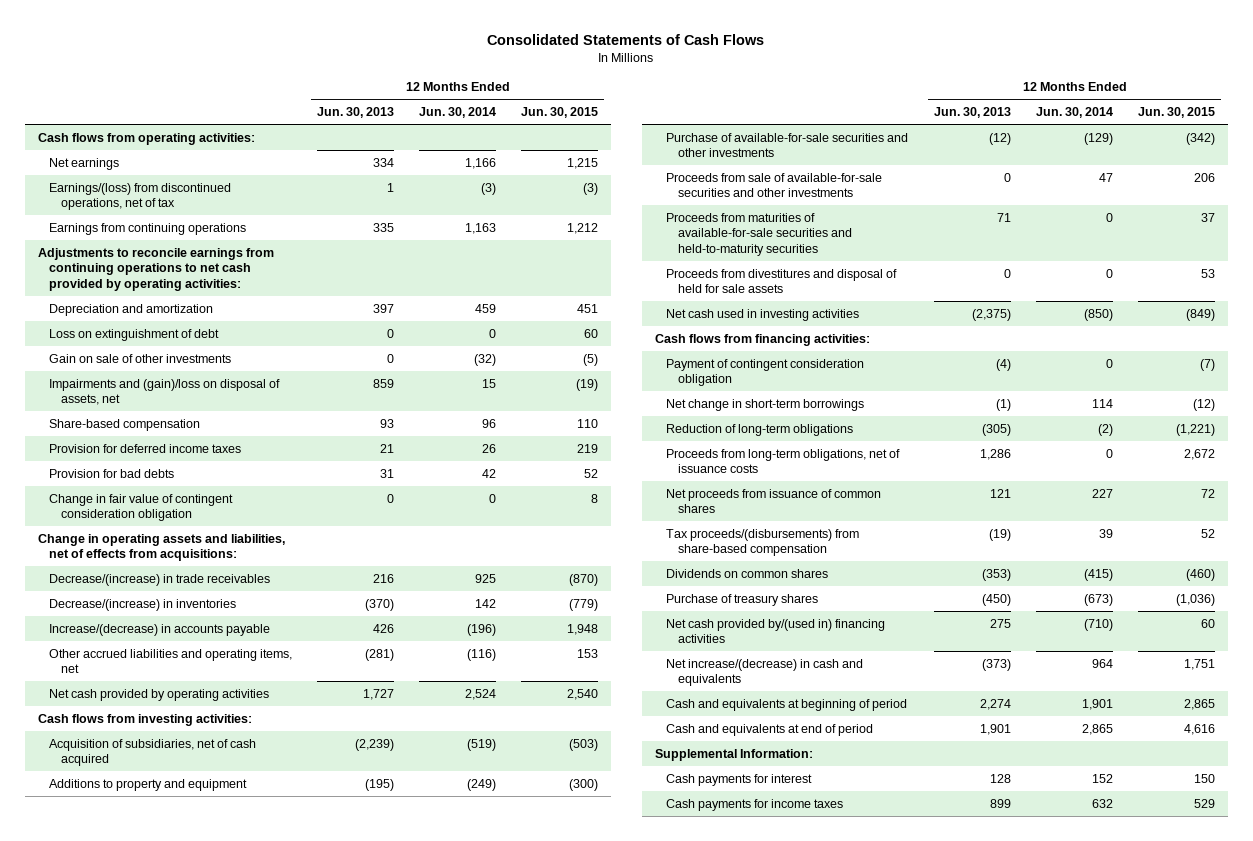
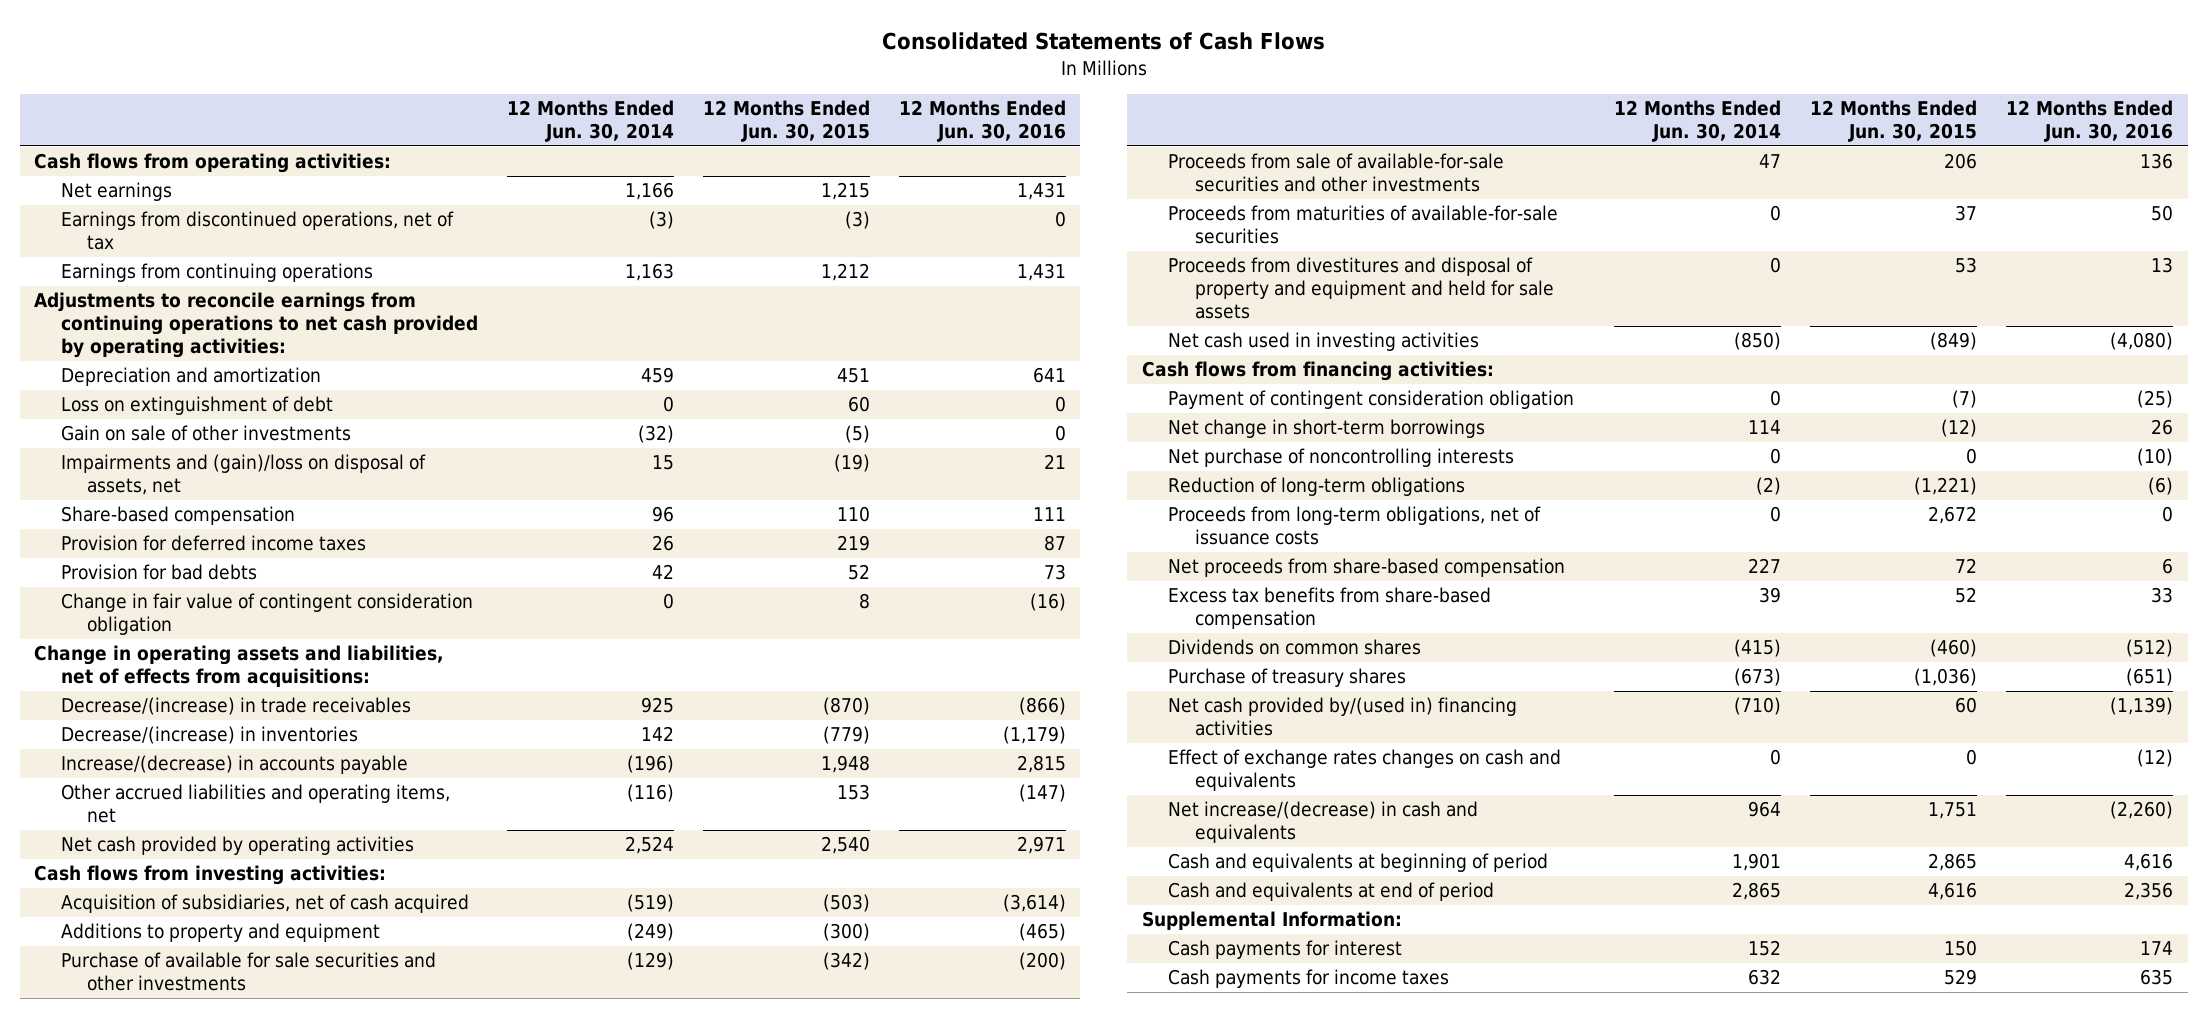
[317,107,395,119] Jun. 30, 2013 -> none
none -> [898,100,1066,143] 12 Months Ended Jun. 30, 2016
[49,182,232,211] Earnings/(loss) from discontinued operations, net of tax -> [60,211,454,251] Earnings from discontinued operations, net of tax
[666,132,909,158] Purchase of available-for-sale securities and other investments -> [60,952,436,992] Purchase of available for sale securities and other investments
[666,212,852,256] Proceeds from maturities of available-for-sale securities and held-to-maturity securities -> [1168,205,1559,245] Proceeds from maturities of available-for-sale securities
[666,268,898,294] Proceeds from divestitures and disposal of held for sale assets -> [1168,257,1554,320] Proceeds from divestitures and disposal of property and equipment and held for sale assets
none -> [1168,448,1515,468] Net purchase of noncontrolling interests
[666,488,882,514] Net proceeds from issuance of common shares -> [1168,558,1566,578] Net proceeds from share-based compensation
[666,528,860,557] Tax proceeds/(disbursements) from share-based compensation -> [1168,587,1492,630] Excess tax benefits from share-based compensation
none -> [1168,749,1562,792] Effect of exchange rates changes on cash and equivalents

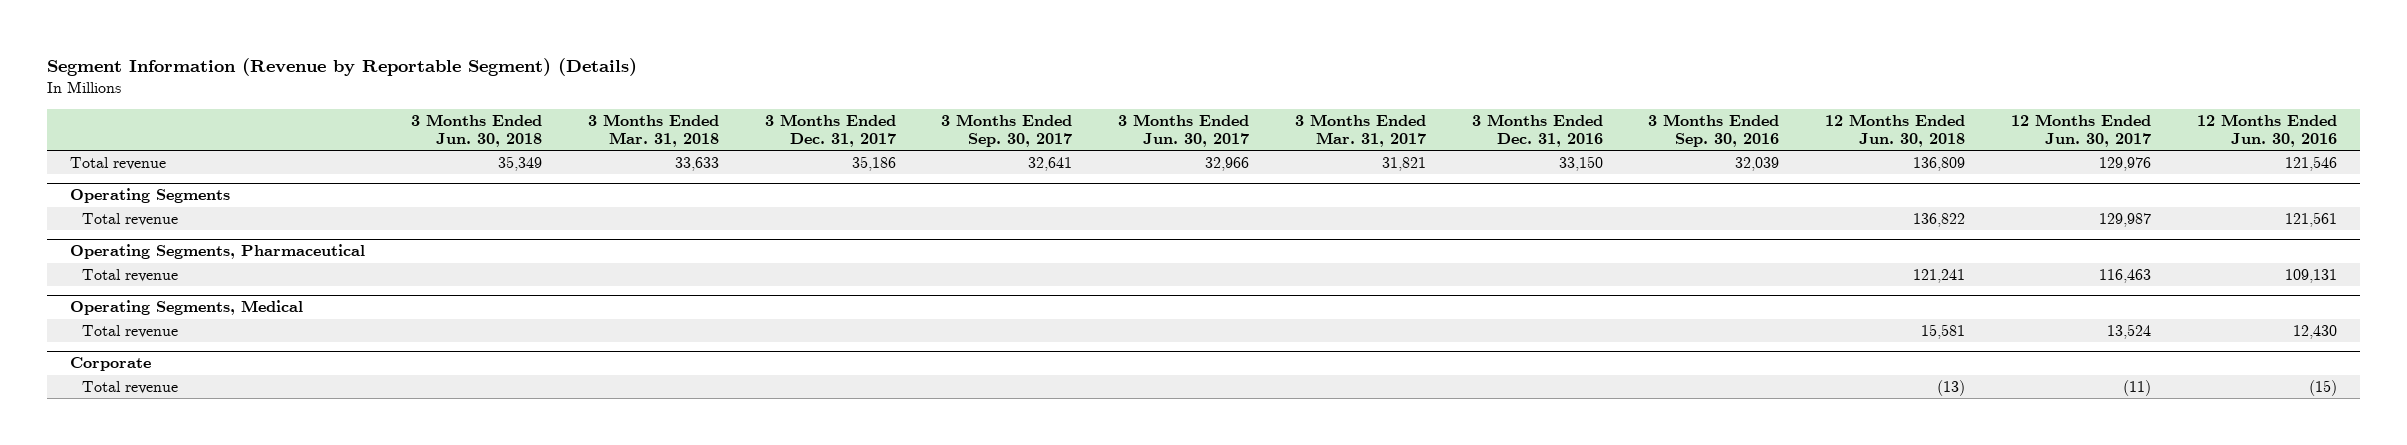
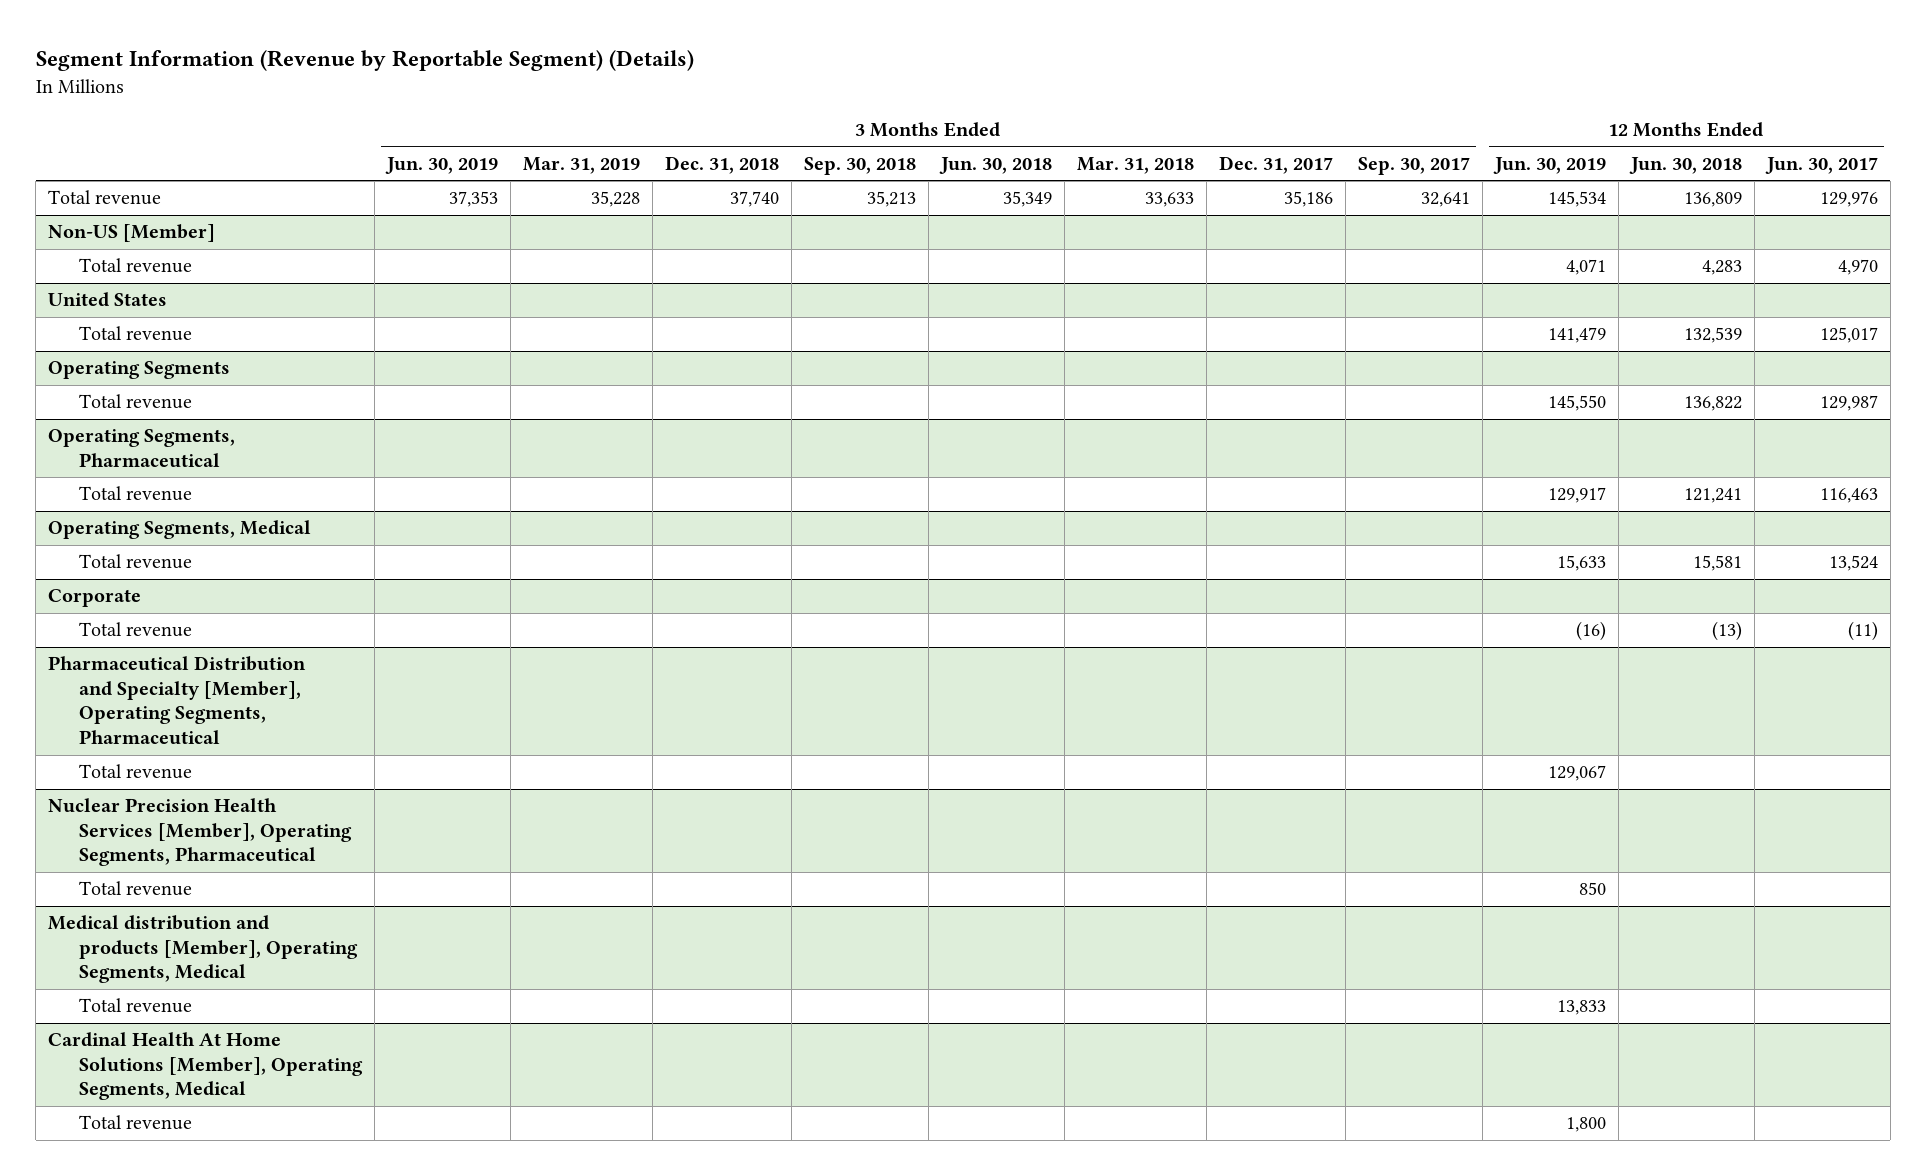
[1118,113,1250,148] 3 Months Ended Jun. 30, 2017 -> none
[1294,113,1426,148] 3 Months Ended Mar. 31, 2017 -> none
[1471,113,1603,148] 3 Months Ended Dec. 31, 2016 -> none
[1648,113,1780,148] 3 Months Ended Sep. 30, 2016 -> none
[2196,113,2337,148] 12 Months Ended Jun. 30, 2016 -> none
none -> [384,156,498,174] Jun. 30, 2019
none -> [522,156,640,174] Mar. 31, 2019
none -> [664,155,779,174] Dec. 31, 2018
none -> [803,156,916,175] Sep. 30, 2018
none -> [1492,156,1606,174] Jun. 30, 2019
none -> [48,224,216,243] Non-US [Member]
none -> [78,258,192,274] Total revenue
none -> [48,292,168,308] United States
none -> [78,326,192,342] Total revenue
none -> [48,656,307,746] Pharmaceutical Distribution and Specialty [Member], Operating Segments, Pharmaceutical
none -> [78,764,192,780] Total revenue
none -> [48,798,352,867] Nuclear Precision Health Services [Member], Operating Segments, Pharmaceutical
none -> [78,881,192,897] Total revenue
none -> [48,915,358,984] Medical distribution and products [Member], Operating Segments, Medical
none -> [78,998,192,1014] Total revenue
none -> [48,1032,363,1101] Cardinal Health At Home Solutions [Member], Operating Segments, Medical
none -> [78,1115,192,1131] Total revenue

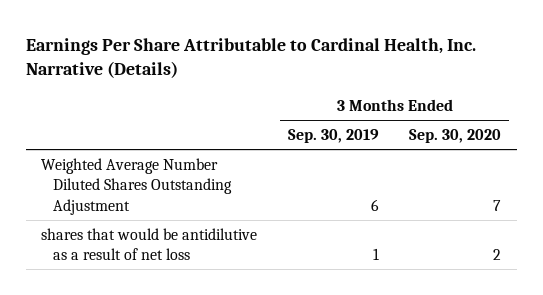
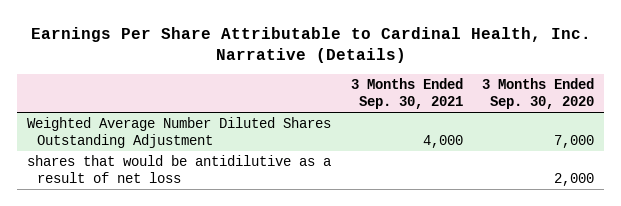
[287,129,379,144] Sep. 30, 2019 -> none
none -> [350,78,463,110] 3 Months Ended Sep. 30, 2021
[493,199,502,211] 7 -> [554,134,595,148] 7,000
[493,249,502,261] 2 -> [554,172,595,186] 2,000

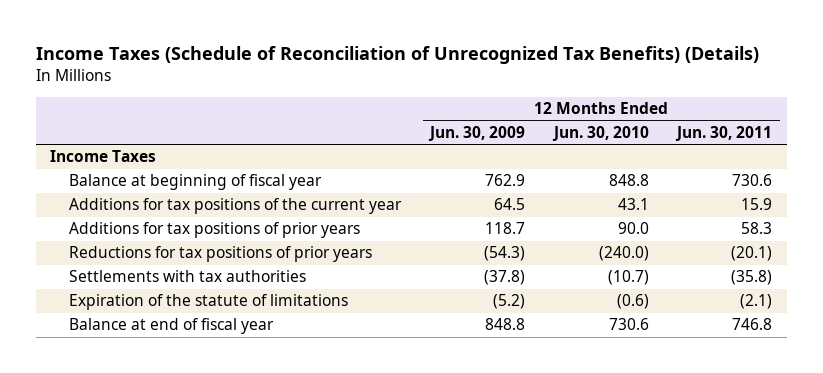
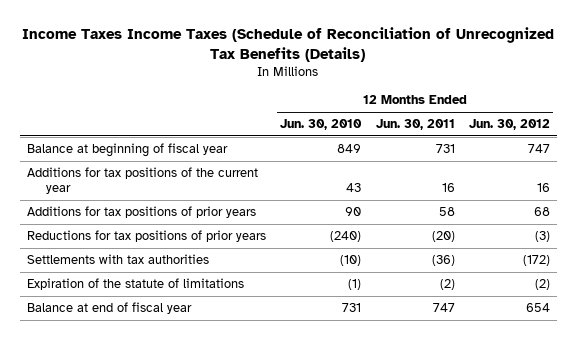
[35,46,759,65] Income Taxes (Schedule of Reconciliation of Unrecognized Tax Benefits) (Details) -> [22,27,555,62] Income Taxes Income Taxes (Schedule of Reconciliation of Unrecognized Tax Benefits (Details)
[428,126,526,142] Jun. 30, 2009 -> none
none -> [468,119,550,131] Jun. 30, 2012
[50,150,157,163] Income Taxes -> none
[608,174,649,187] 848.8 -> [337,144,362,154] 849
[732,174,773,187] 730.6 -> [435,144,455,154] 731
[617,198,649,211] 43.1 -> [346,183,362,193] 43
[741,198,773,211] 15.9 -> [441,183,455,193] 16
[617,222,649,235] 90.0 -> [345,207,362,217] 90
[741,222,773,235] 58.3 -> [438,207,455,217] 58
[598,246,649,262] (240.0) -> [330,231,362,243] (240)
[731,246,773,262] (20.1) -> [431,231,455,243] (20)
[607,270,649,286] (10.7) -> [340,255,362,267] (10)
[731,270,773,286] (35.8) -> [431,255,455,267] (36)
[616,294,649,310] (0.6) -> [348,279,362,291] (1)
[740,294,773,310] (2.1) -> [439,279,455,291] (2)
[608,318,649,331] 730.6 -> [342,303,362,313] 731
[732,318,773,331] 746.8 -> [432,303,455,313] 747

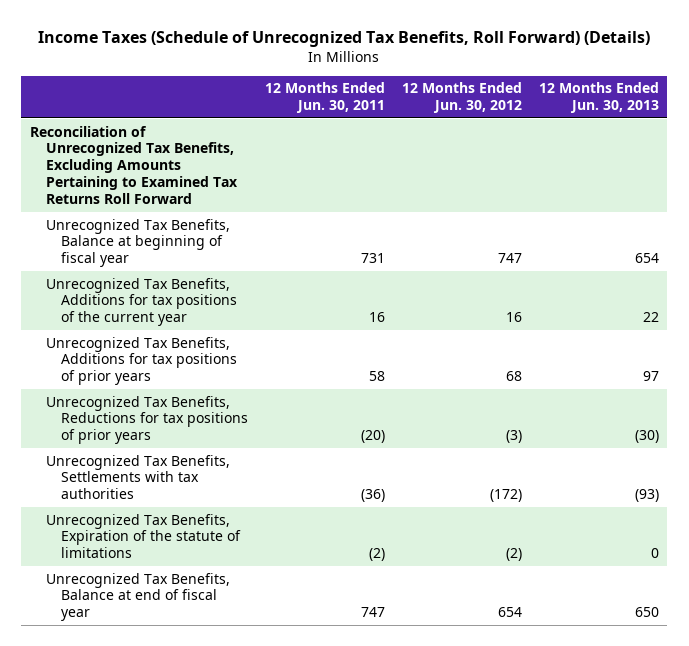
[22,27,555,62] Income Taxes Income Taxes (Schedule of Reconciliation of Unrecognized Tax Benefits (Details) -> [38,31,651,48] Income Taxes (Schedule of Unrecognized Tax Benefits, Roll Forward) (Details)
[280,119,363,131] Jun. 30, 2010 -> none
none -> [538,82,659,114] 12 Months Ended Jun. 30, 2013
none -> [29,125,238,205] Reconciliation of Unrecognized Tax Benefits, Excluding Amounts Pertaining to Examined Tax Returns Roll Forward
[26,143,228,158] Balance at beginning of fiscal year -> [45,218,230,268] Unrecognized Tax Benefits, Balance at beginning of fiscal year
[26,167,258,195] Additions for tax positions of the current year -> [45,277,238,327] Unrecognized Tax Benefits, Additions for tax positions of the current year
[26,206,256,219] Additions for tax positions of prior years -> [45,336,238,386] Unrecognized Tax Benefits, Additions for tax positions of prior years
[26,230,266,243] Reductions for tax positions of prior years -> [45,395,249,445] Unrecognized Tax Benefits, Reductions for tax positions of prior years
[26,254,209,265] Settlements with tax authorities -> [45,454,230,500] Unrecognized Tax Benefits, Settlements with tax authorities
[26,278,244,291] Expiration of the statute of limitations -> [45,513,242,559] Unrecognized Tax Benefits, Expiration of the statute of limitations
[26,302,192,315] Balance at end of fiscal year -> [45,572,230,622] Unrecognized Tax Benefits, Balance at end of fiscal year

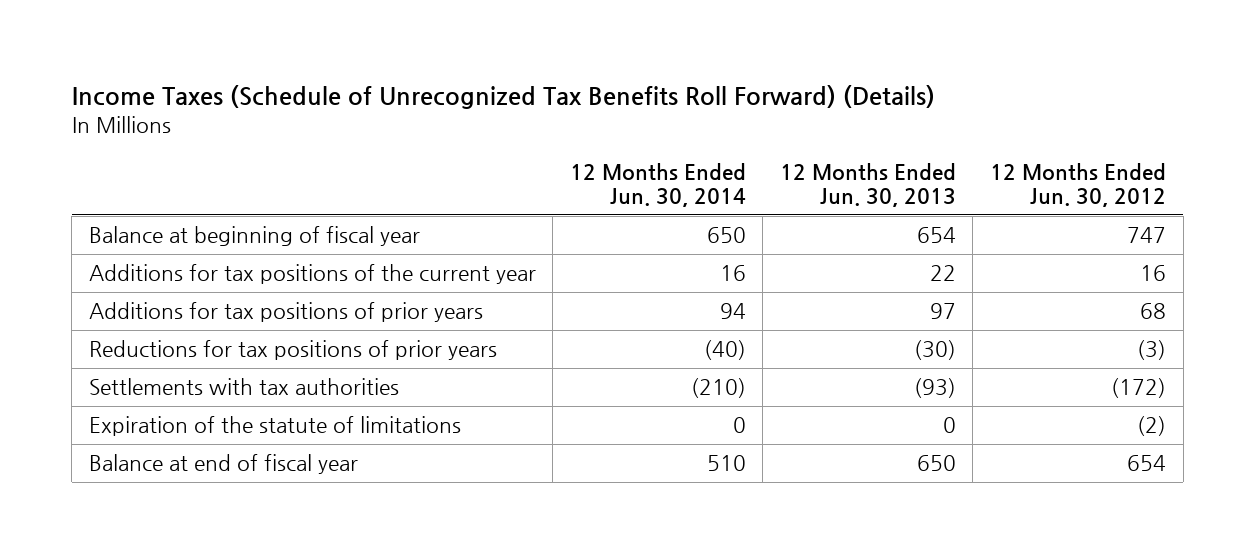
[38,31,651,48] Income Taxes (Schedule of Unrecognized Tax Benefits, Roll Forward) (Details) -> [71,84,935,109] Income Taxes (Schedule of Unrecognized Tax Benefits Roll Forward) (Details)
[265,82,386,114] 12 Months Ended Jun. 30, 2011 -> none
none -> [569,162,746,208] 12 Months Ended Jun. 30, 2014
[29,125,238,205] Reconciliation of Unrecognized Tax Benefits, Excluding Amounts Pertaining to Examined Tax Returns Roll Forward -> none
[45,218,230,268] Unrecognized Tax Benefits, Balance at beginning of fiscal year -> [88,226,420,247] Balance at beginning of fiscal year
[45,277,238,327] Unrecognized Tax Benefits, Additions for tax positions of the current year -> [88,264,536,285] Additions for tax positions of the current year
[45,336,238,386] Unrecognized Tax Benefits, Additions for tax positions of prior years -> [88,302,483,323] Additions for tax positions of prior years
[45,395,249,445] Unrecognized Tax Benefits, Reductions for tax positions of prior years -> [88,340,497,361] Reductions for tax positions of prior years
[45,454,230,500] Unrecognized Tax Benefits, Settlements with tax authorities -> [88,378,399,396] Settlements with tax authorities
[45,513,242,559] Unrecognized Tax Benefits, Expiration of the statute of limitations -> [88,416,461,437] Expiration of the statute of limitations
[45,572,230,622] Unrecognized Tax Benefits, Balance at end of fiscal year -> [88,454,358,475] Balance at end of fiscal year

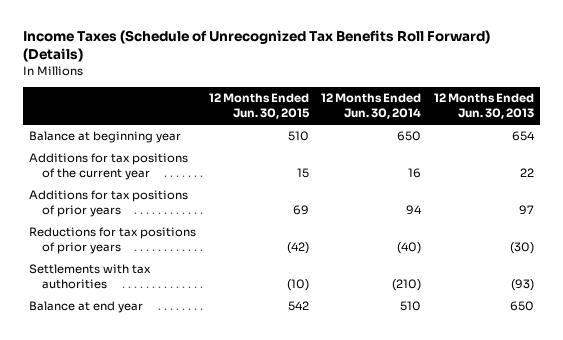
[990,162,1167,208] 12 Months Ended Jun. 30, 2012 -> none
none -> [208,93,310,120] 12 Months Ended Jun. 30, 2015
[88,226,420,247] Balance at beginning of fiscal year -> [29,131,182,144] Balance at beginning year
[88,416,461,437] Expiration of the statute of limitations -> none
[88,454,358,475] Balance at end of fiscal year -> [29,301,144,314] Balance at end year

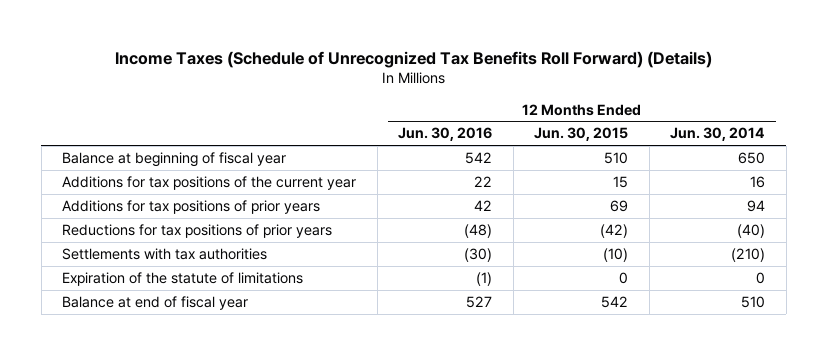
[434,93,535,120] 12 Months Ended Jun. 30, 2013 -> none
none -> [398,127,493,142] Jun. 30, 2016
[29,131,182,144] Balance at beginning year -> [62,151,287,167] Balance at beginning of fiscal year
none -> [62,271,304,286] Expiration of the statute of limitations
[29,301,144,314] Balance at end year -> [62,295,249,310] Balance at end of fiscal year

